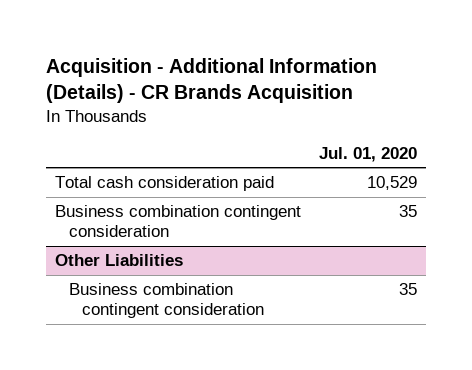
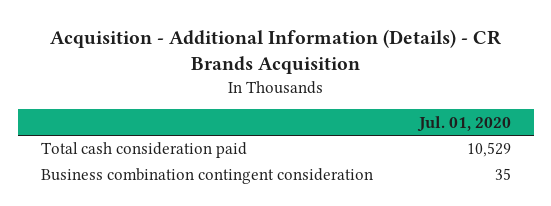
[55,254,184,267] Other Liabilities -> none
[68,283,265,319] Business combination contingent consideration -> none

